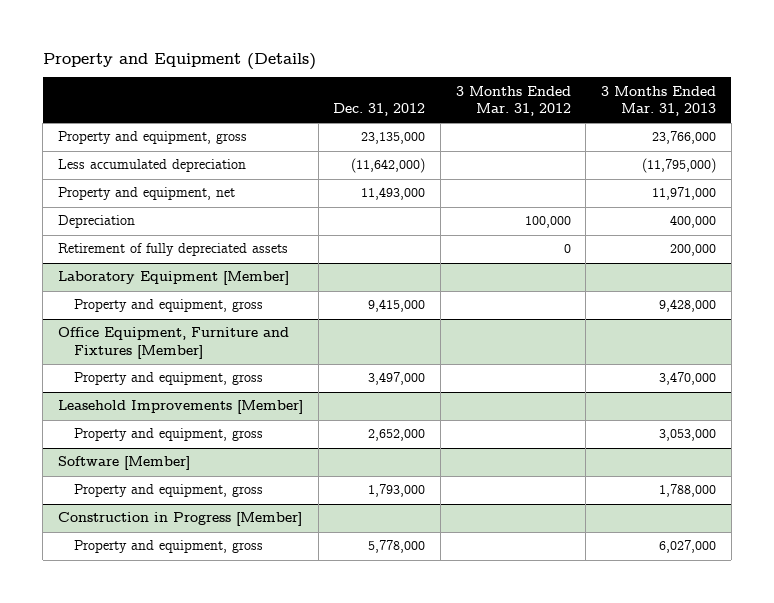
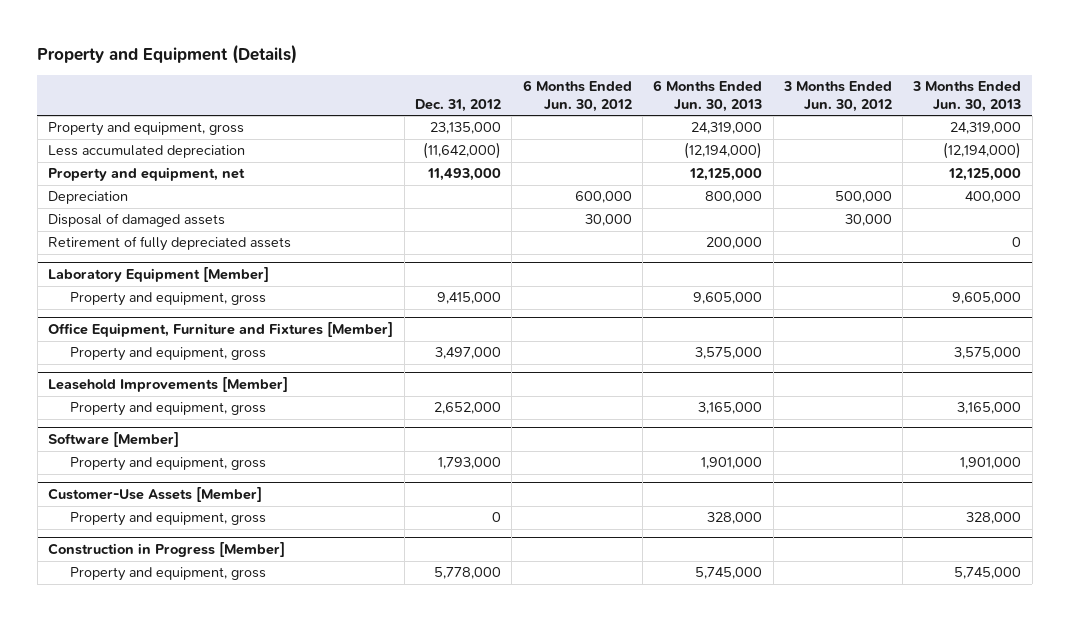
[455,85,571,116] 3 Months Ended Mar. 31, 2012 -> none
[601,85,717,116] 3 Months Ended Mar. 31, 2013 -> none
none -> [522,80,632,112] 6 Months Ended Jun. 30, 2012
none -> [653,80,763,112] 6 Months Ended Jun. 30, 2013
none -> [782,81,892,112] 3 Months Ended Jun. 30, 2012
none -> [912,81,1022,112] 3 Months Ended Jun. 30, 2013
none -> [48,213,226,228] Disposal of damaged assets
none -> [48,487,263,503] Customer-Use Assets [Member]
none -> [69,512,266,527] Property and equipment, gross

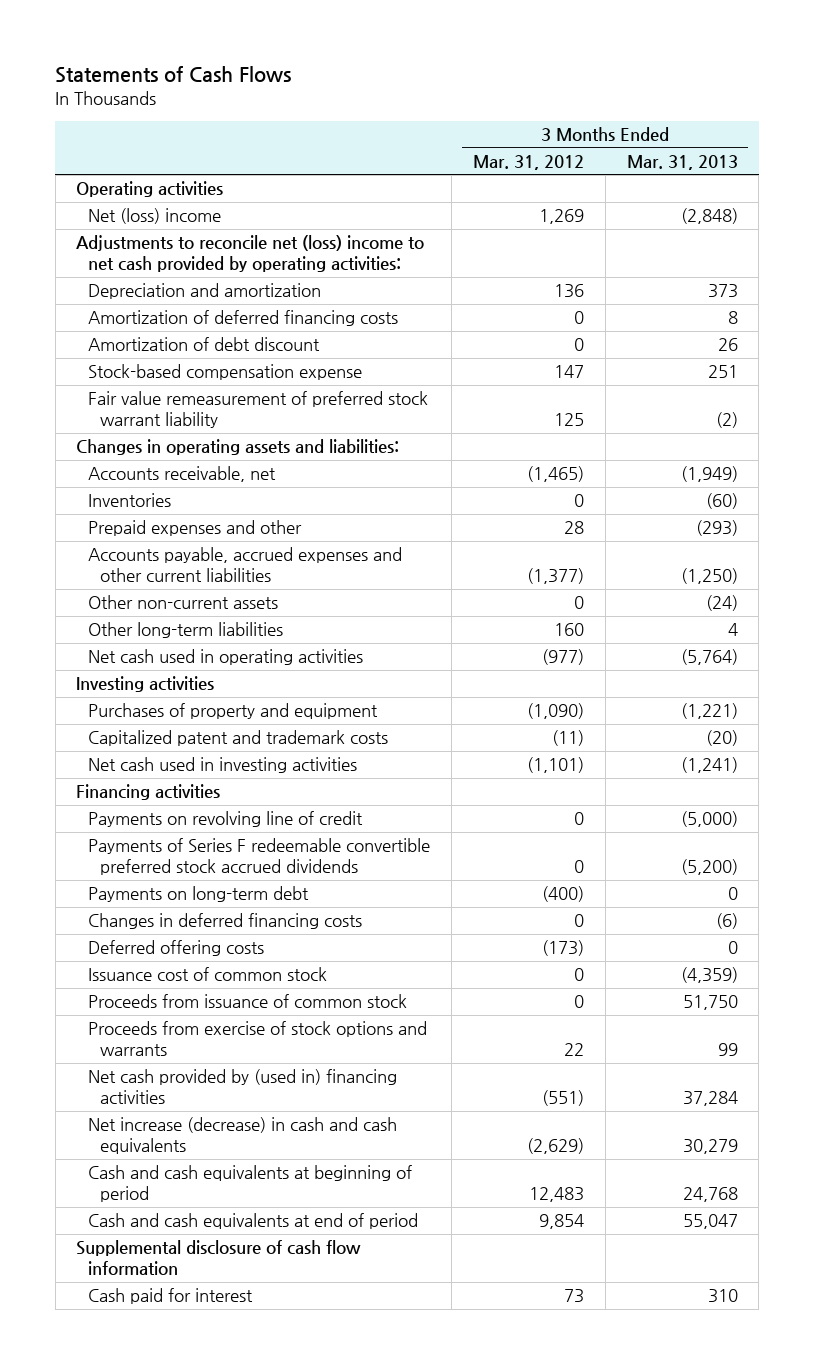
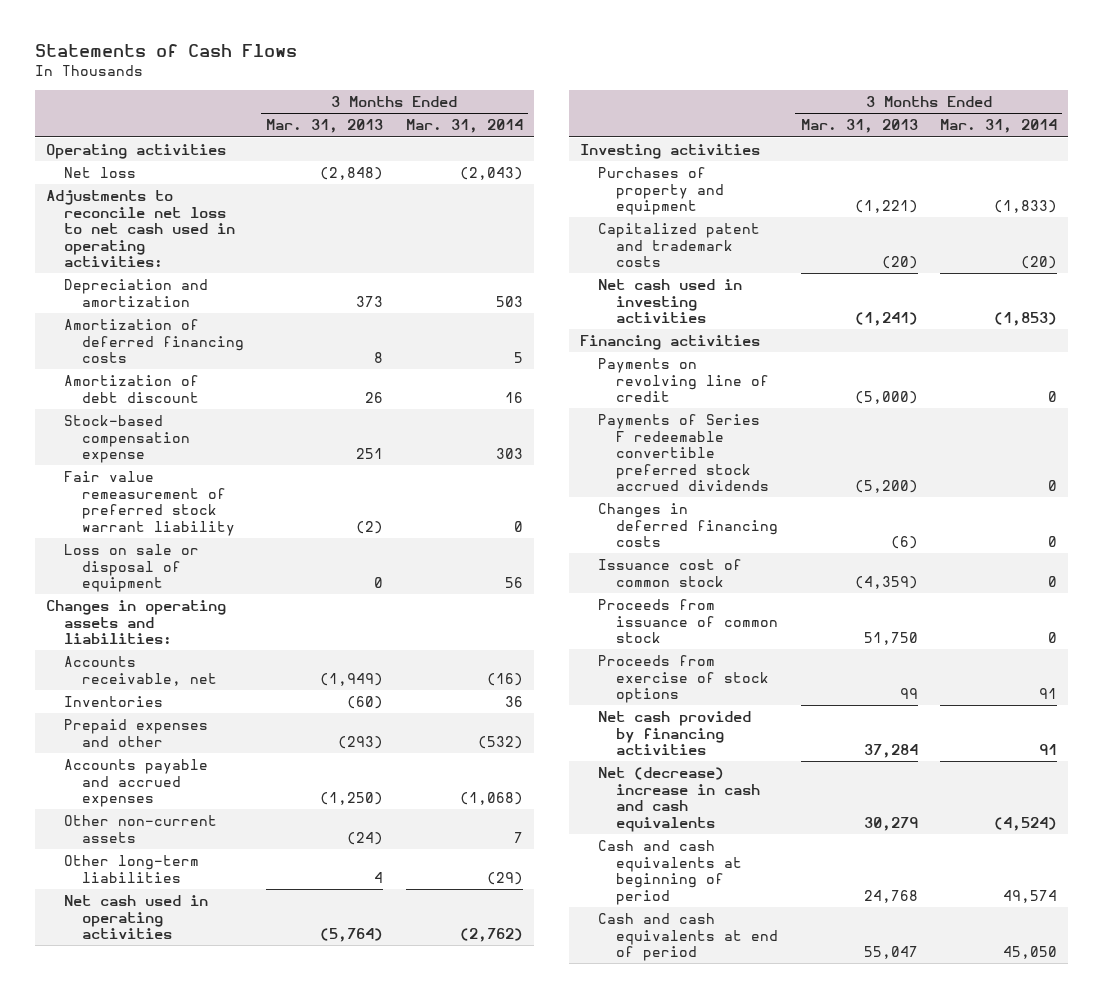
[472,154,584,170] Mar. 31, 2012 -> none
none -> [405,119,523,134] Mar. 31, 2014
[88,208,222,225] Net (loss) income -> [63,167,136,179] Net loss
[76,235,425,273] Adjustments to reconcile net (loss) income to net cash provided by operating activities: -> [45,190,235,268] Adjustments to reconcile net loss to net cash used in operating activities:
none -> [63,544,199,593] Loss on sale or disposal of equipment
[88,547,403,583] Accounts payable, accrued expenses and other current liabilities -> [63,759,208,808] Accounts payable and accrued expenses
[88,886,310,903] Payments on long-term debt -> none
[88,940,265,957] Deferred offering costs -> none
[88,1021,428,1057] Proceeds from exercise of stock options and warrants -> [598,655,770,704] Proceeds from exercise of stock options
[88,1069,398,1105] Net cash provided by (used in) financing activities -> [598,711,752,756] Net cash provided by financing activities
[88,1117,398,1155] Net increase (decrease) in cash and cash equivalents -> [598,767,761,832] Net (decrease) increase in cash and cash equivalents
[76,1240,362,1276] Supplemental disclosure of cash flow information -> none
[88,1288,254,1305] Cash paid for interest -> none

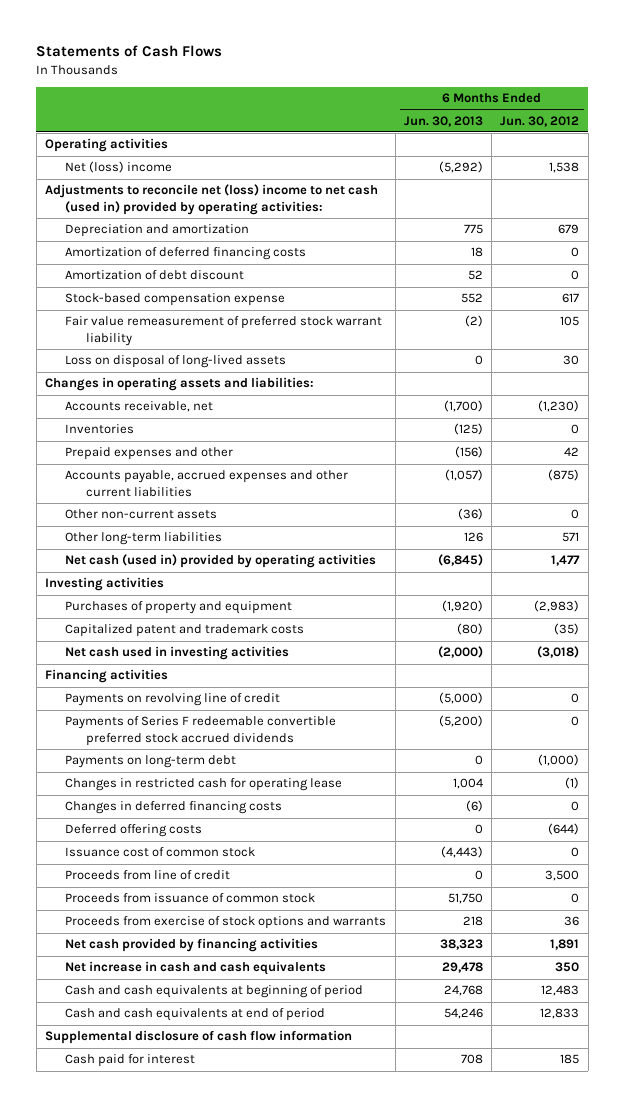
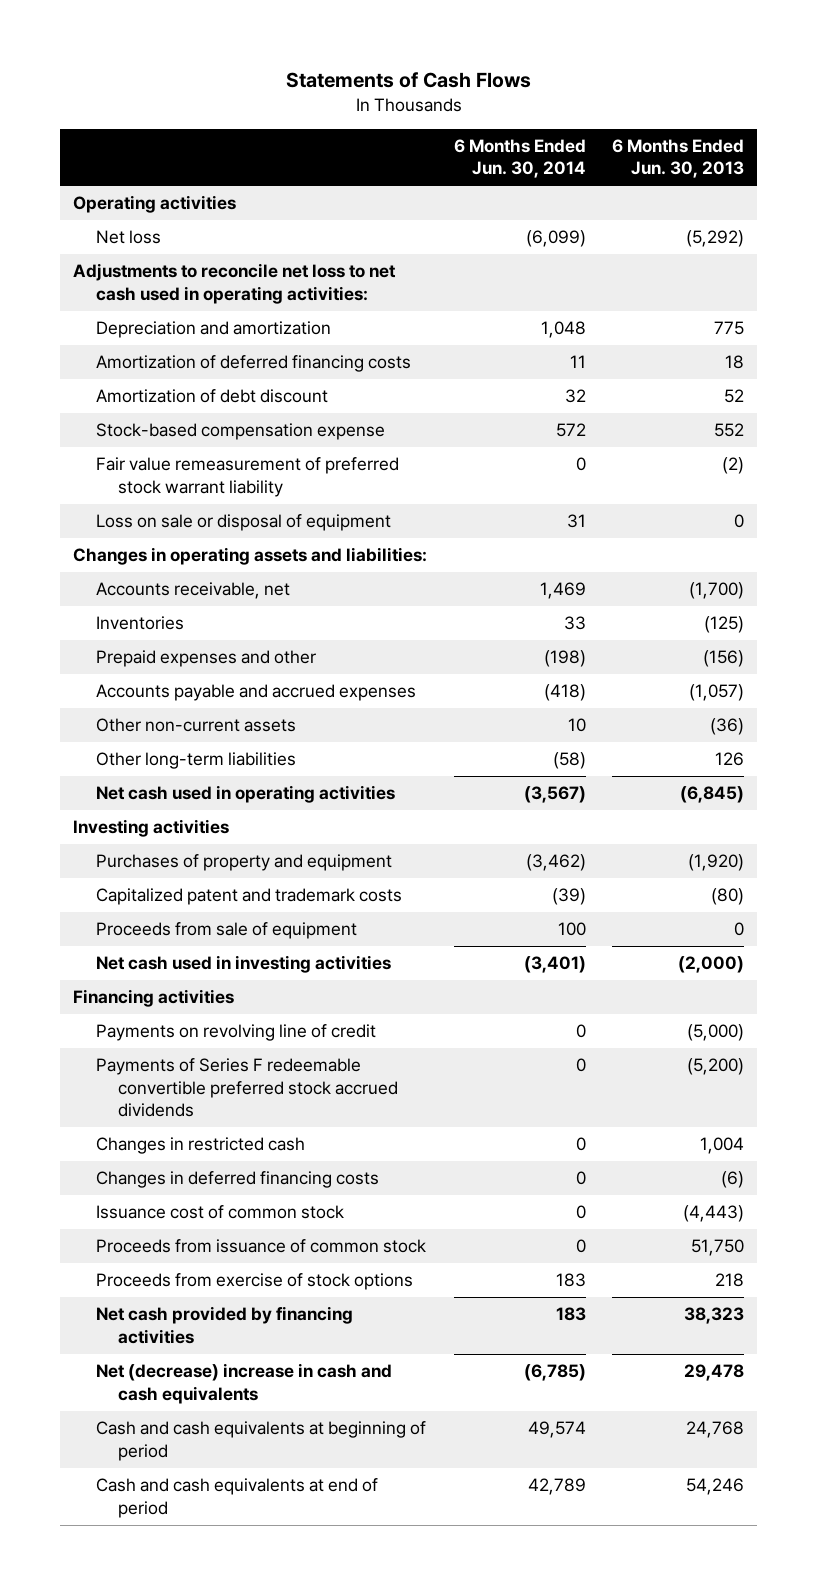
[500,115,580,127] Jun. 30, 2012 -> none
none -> [453,139,586,179] 6 Months Ended Jun. 30, 2014
[65,161,173,174] Net (loss) income -> [95,230,161,245] Net loss
[44,184,378,215] Adjustments to reconcile net (loss) income to net cash (used in) provided by operating activities: -> [73,263,397,304] Adjustments to reconcile net loss to net cash used in operating activities:
[65,355,287,369] Loss on disposal of long-lived assets -> [95,514,391,532] Loss on sale or disposal of equipment
[65,470,349,497] Accounts payable, accrued expenses and other current liabilities -> [95,684,416,702] Accounts payable and accrued expenses
[65,554,377,569] Net cash (used in) provided by operating activities -> [95,785,395,804] Net cash used in operating activities
none -> [95,922,357,940] Proceeds from sale of equipment
[65,755,237,769] Payments on long-term debt -> none
[65,778,343,792] Changes in restricted cash for operating lease -> [95,1137,305,1155] Changes in restricted cash
[65,824,203,838] Deferred offering costs -> none
[65,870,231,881] Proceeds from line of credit -> none
[65,916,387,930] Proceeds from exercise of stock options and warrants -> [95,1273,413,1291] Proceeds from exercise of stock options
[65,961,327,976] Net increase in cash and cash equivalents -> [95,1363,392,1404] Net (decrease) increase in cash and cash equivalents
[44,1030,352,1045] Supplemental disclosure of cash flow information -> none
[65,1054,196,1068] Cash paid for interest -> none

